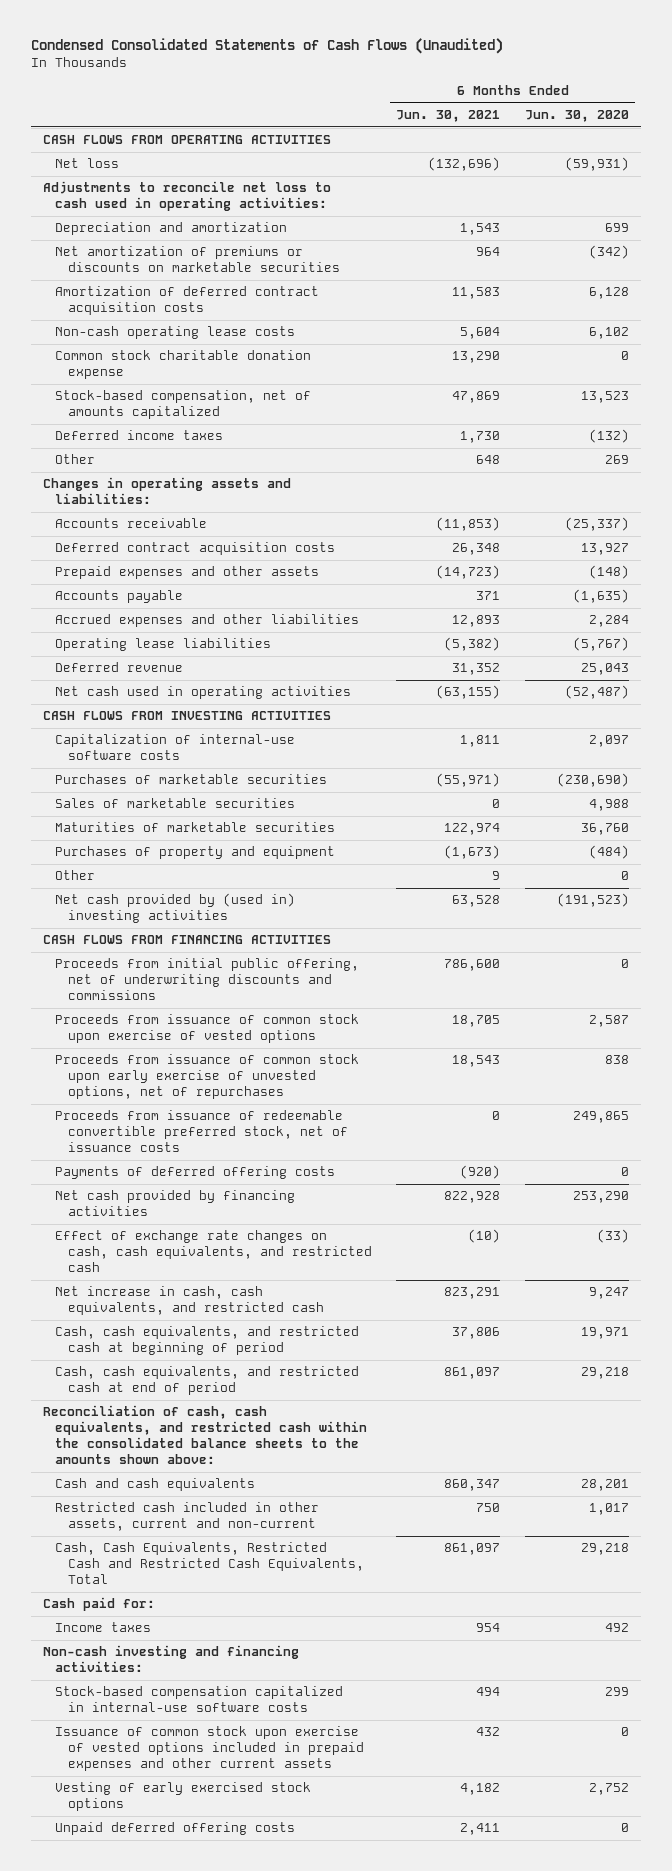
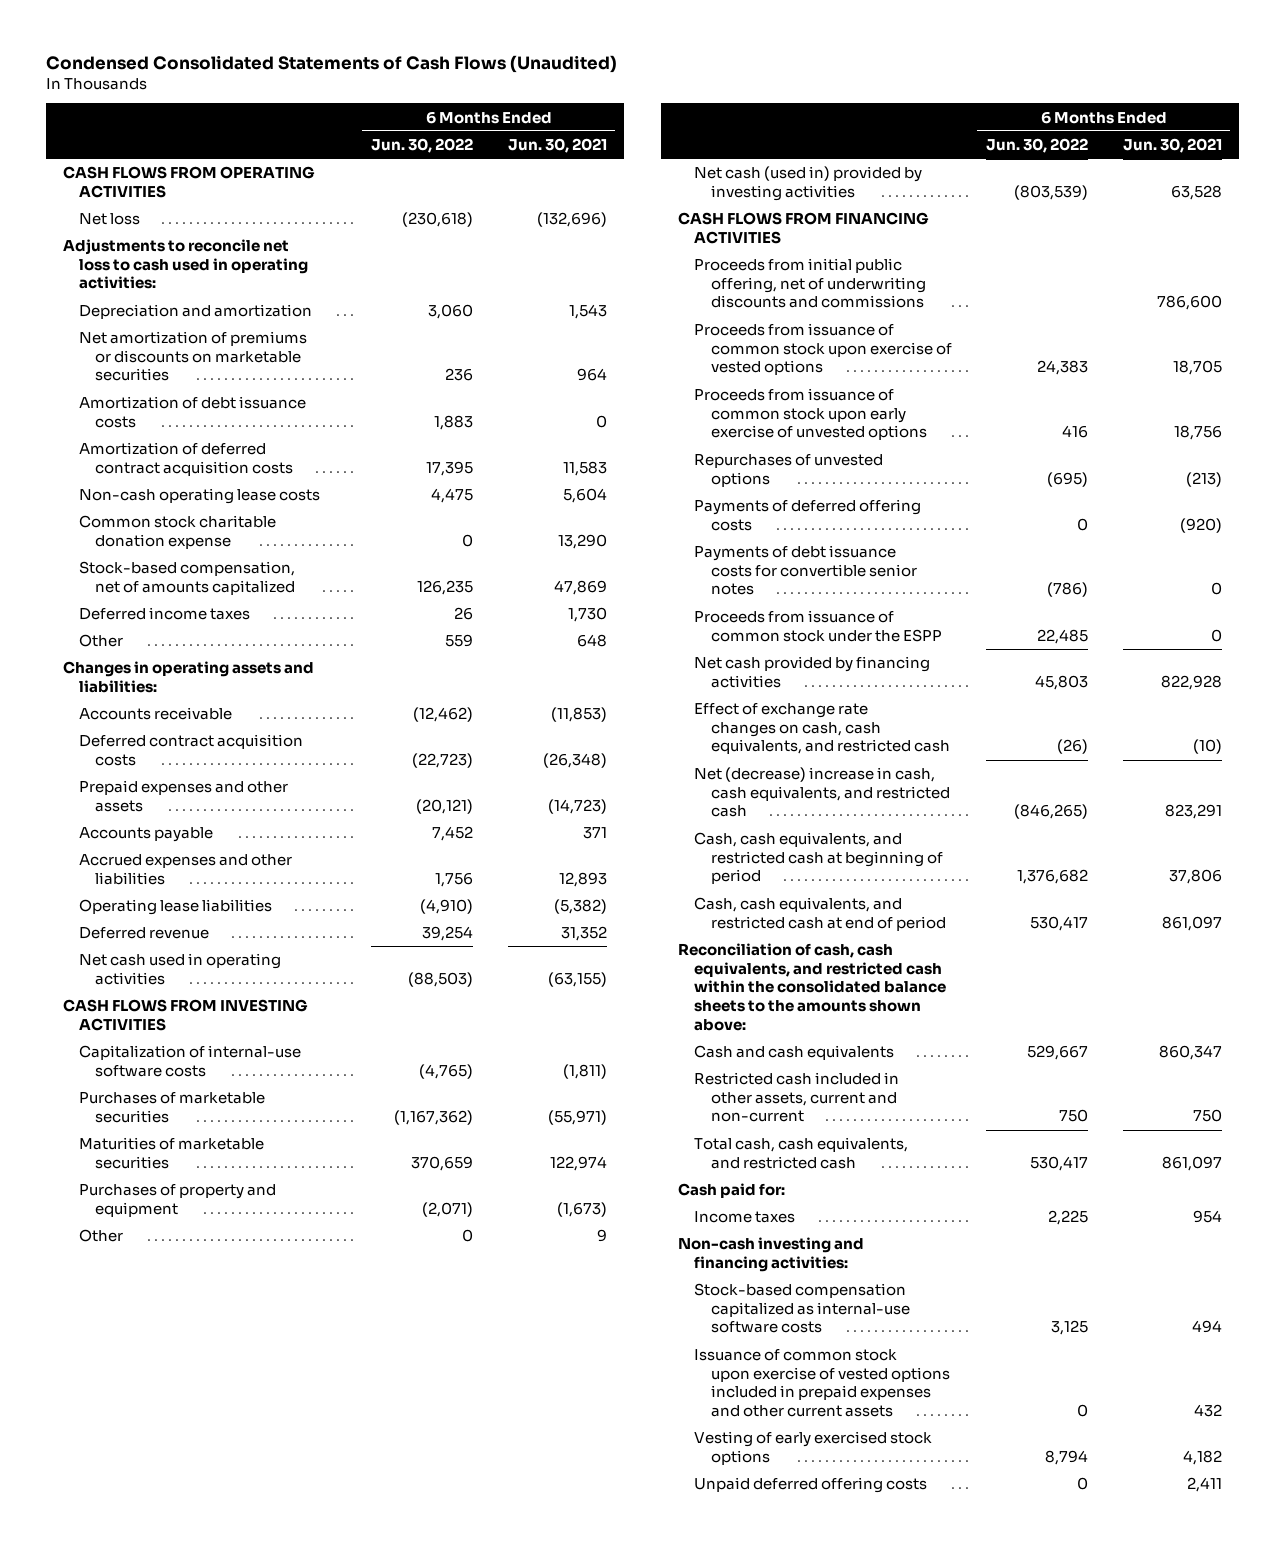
[524,110,629,123] Jun. 30, 2020 -> none
none -> [371,138,474,154] Jun. 30, 2022
none -> [79,396,307,428] Amortization of debt issuance costs
[452,543,501,556] 26,348 -> [542,752,607,768] (26,348)
[460,735,501,748] 1,811 -> [562,1063,607,1079] (1,811)
[55,798,296,809] Sales of marketable securities -> none
[55,893,296,924] Net cash provided by (used in) investing activities -> [694,166,923,201] Net cash (used in) provided by investing activities
[55,1110,348,1153] Proceeds from issuance of redeemable convertible preferred stock, net of issuance costs -> none
[55,1054,360,1100] Proceeds from issuance of common stock upon early exercise of unvested options, net of repurchases -> [694,388,927,441] Proceeds from issuance of common stock upon early exercise of unvested options
[452,1055,501,1068] 18,543 -> [1173,425,1222,441] 18,756
none -> [694,454,884,487] Repurchases of unvested options
none -> [694,545,917,596] Payments of debt issuance costs for convertible senior notes
none -> [694,610,942,642] Proceeds from issuance of common stock under the ESPP
[55,1286,324,1316] Net increase in cash, cash equivalents, and restricted cash -> [694,767,950,818] Net (decrease) increase in cash, cash equivalents, and restricted cash
[55,1542,364,1585] Cash, Cash Equivalents, Restricted Cash and Restricted Cash Equivalents, Total -> [694,1137,909,1169] Total cash, cash equivalents, and restricted cash
[55,1686,344,1713] Stock-based compensation capitalized in internal-use software costs -> [694,1283,910,1334] Stock-based compensation capitalized as internal-use software costs

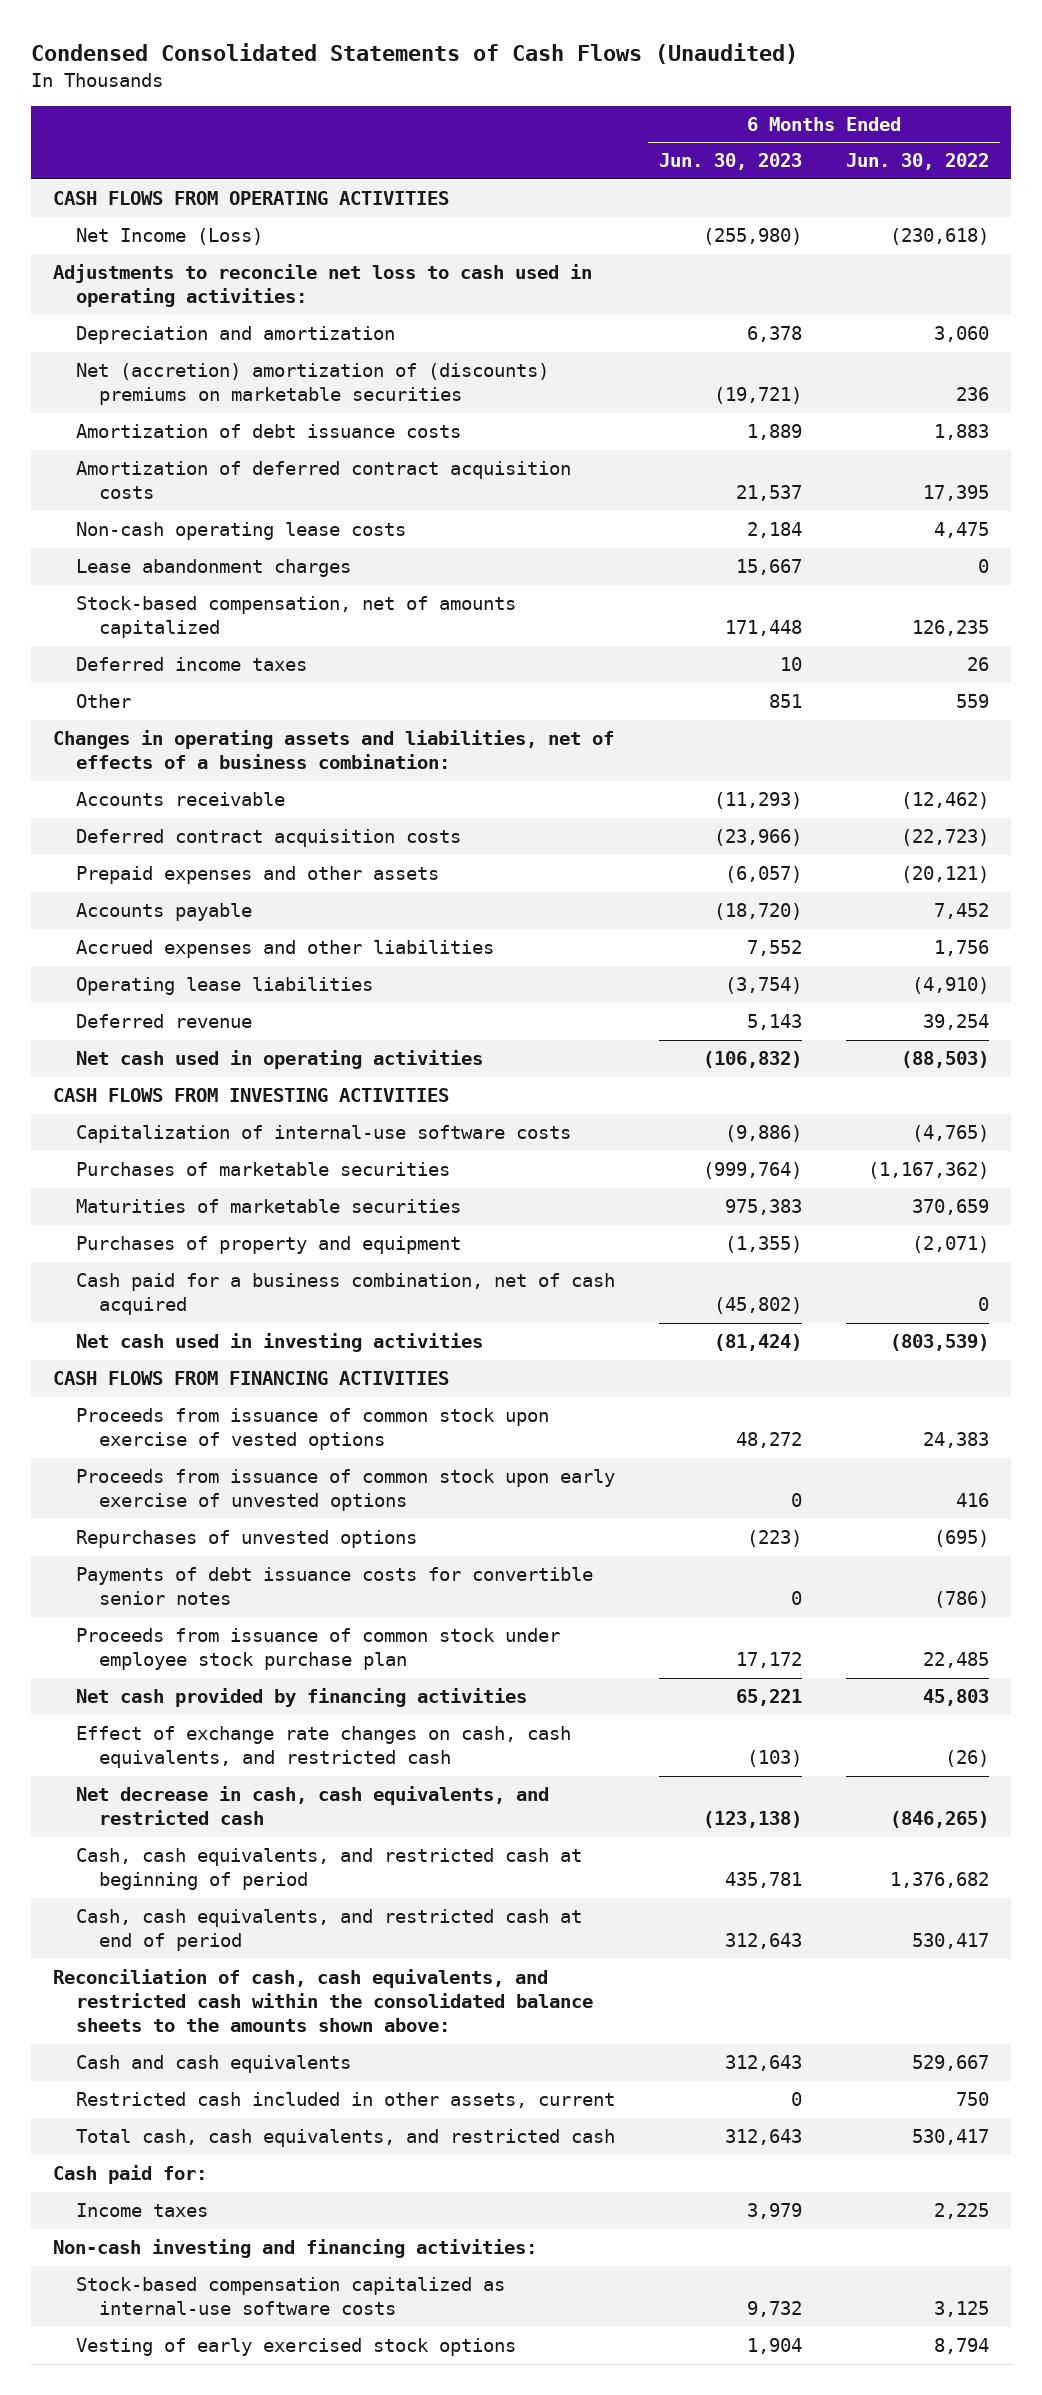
[507,138,607,154] Jun. 30, 2021 -> none
none -> [659,153,803,171] Jun. 30, 2023
[79,213,141,226] Net loss -> [76,228,264,246] Net Income (Loss)
[79,331,308,382] Net amortization of premiums or discounts on marketable securities -> [76,363,550,406] Net (accretion) amortization of (discounts) premiums on marketable securities
[79,515,277,549] Common stock charitable donation expense -> none
none -> [76,559,352,578] Lease abandonment charges
[63,661,315,693] Changes in operating assets and liabilities: -> [53,730,615,770] Changes in operating assets and liabilities, net of effects of a business combination:
[79,1229,124,1243] Other -> none
none -> [76,1273,616,1316] Cash paid for a business combination, net of cash acquired
[694,166,923,201] Net cash (used in) provided by investing activities -> [76,1333,484,1353] Net cash used in investing activities
[694,258,926,309] Proceeds from initial public offering, net of underwriting discounts and commissions -> none
[694,499,922,531] Payments of deferred offering costs -> none
[694,610,942,642] Proceeds from issuance of common stock under the ESPP -> [76,1628,561,1671] Proceeds from issuance of common stock under employee stock purchase plan
[694,767,950,818] Net (decrease) increase in cash, cash equivalents, and restricted cash -> [76,1786,550,1826] Net decrease in cash, cash equivalents, and restricted cash
[694,1072,900,1123] Restricted cash included in other assets, current and non-current -> [76,2092,616,2109] Restricted cash included in other assets, current
[694,1349,950,1417] Issuance of common stock upon exercise of vested options included in prepaid expenses and other current assets -> none
[694,1477,928,1494] Unpaid deferred offering costs -> none

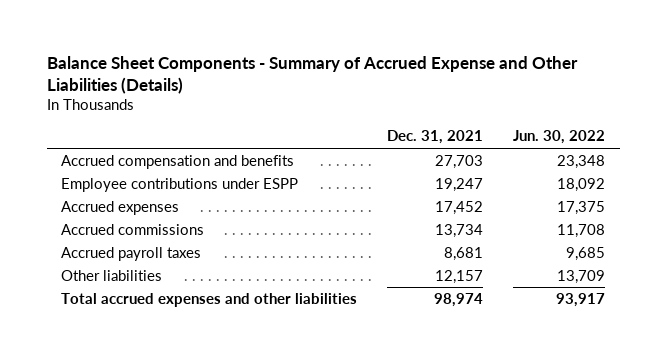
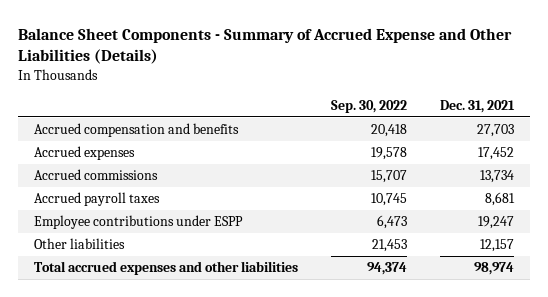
[512,130,605,145] Jun. 30, 2022 -> none
none -> [331,100,408,114] Sep. 30, 2022
[61,177,299,192] Employee contributions under ESPP -> [34,215,244,230] Employee contributions under ESPP

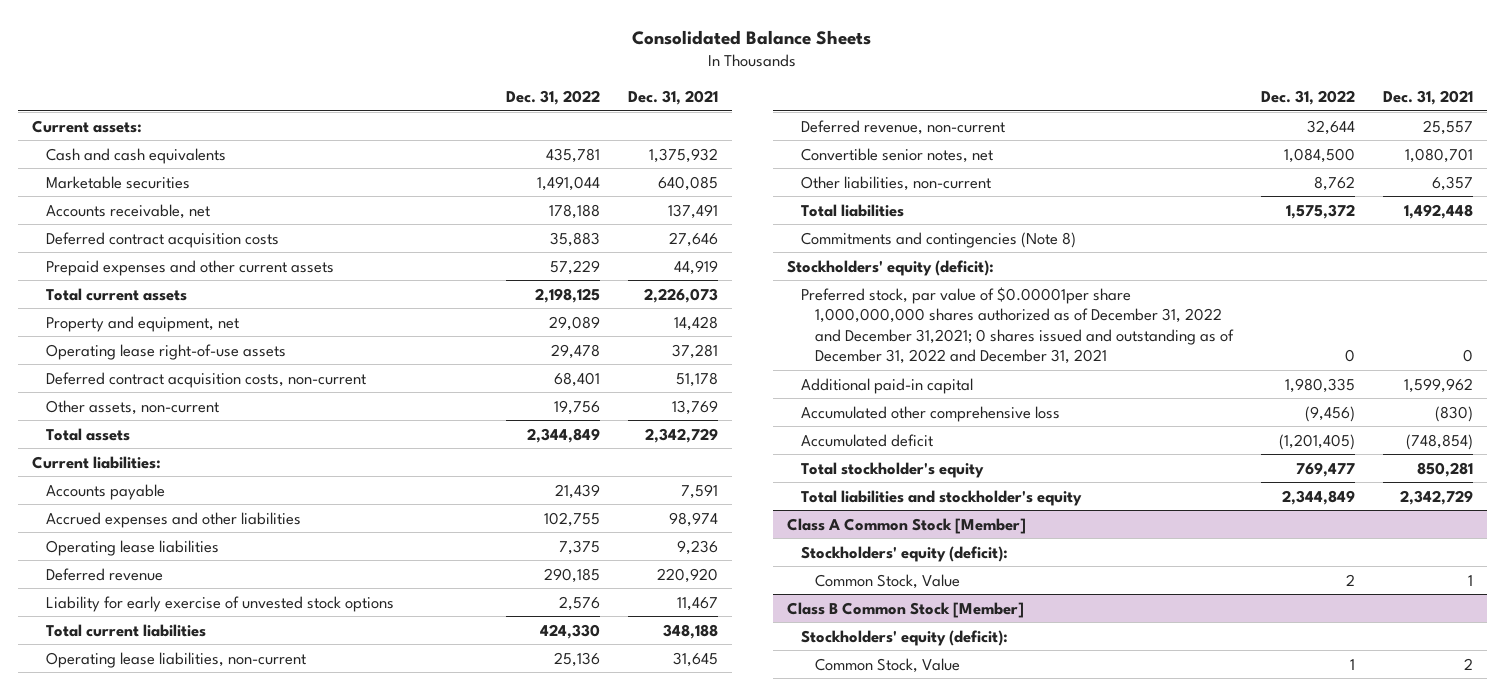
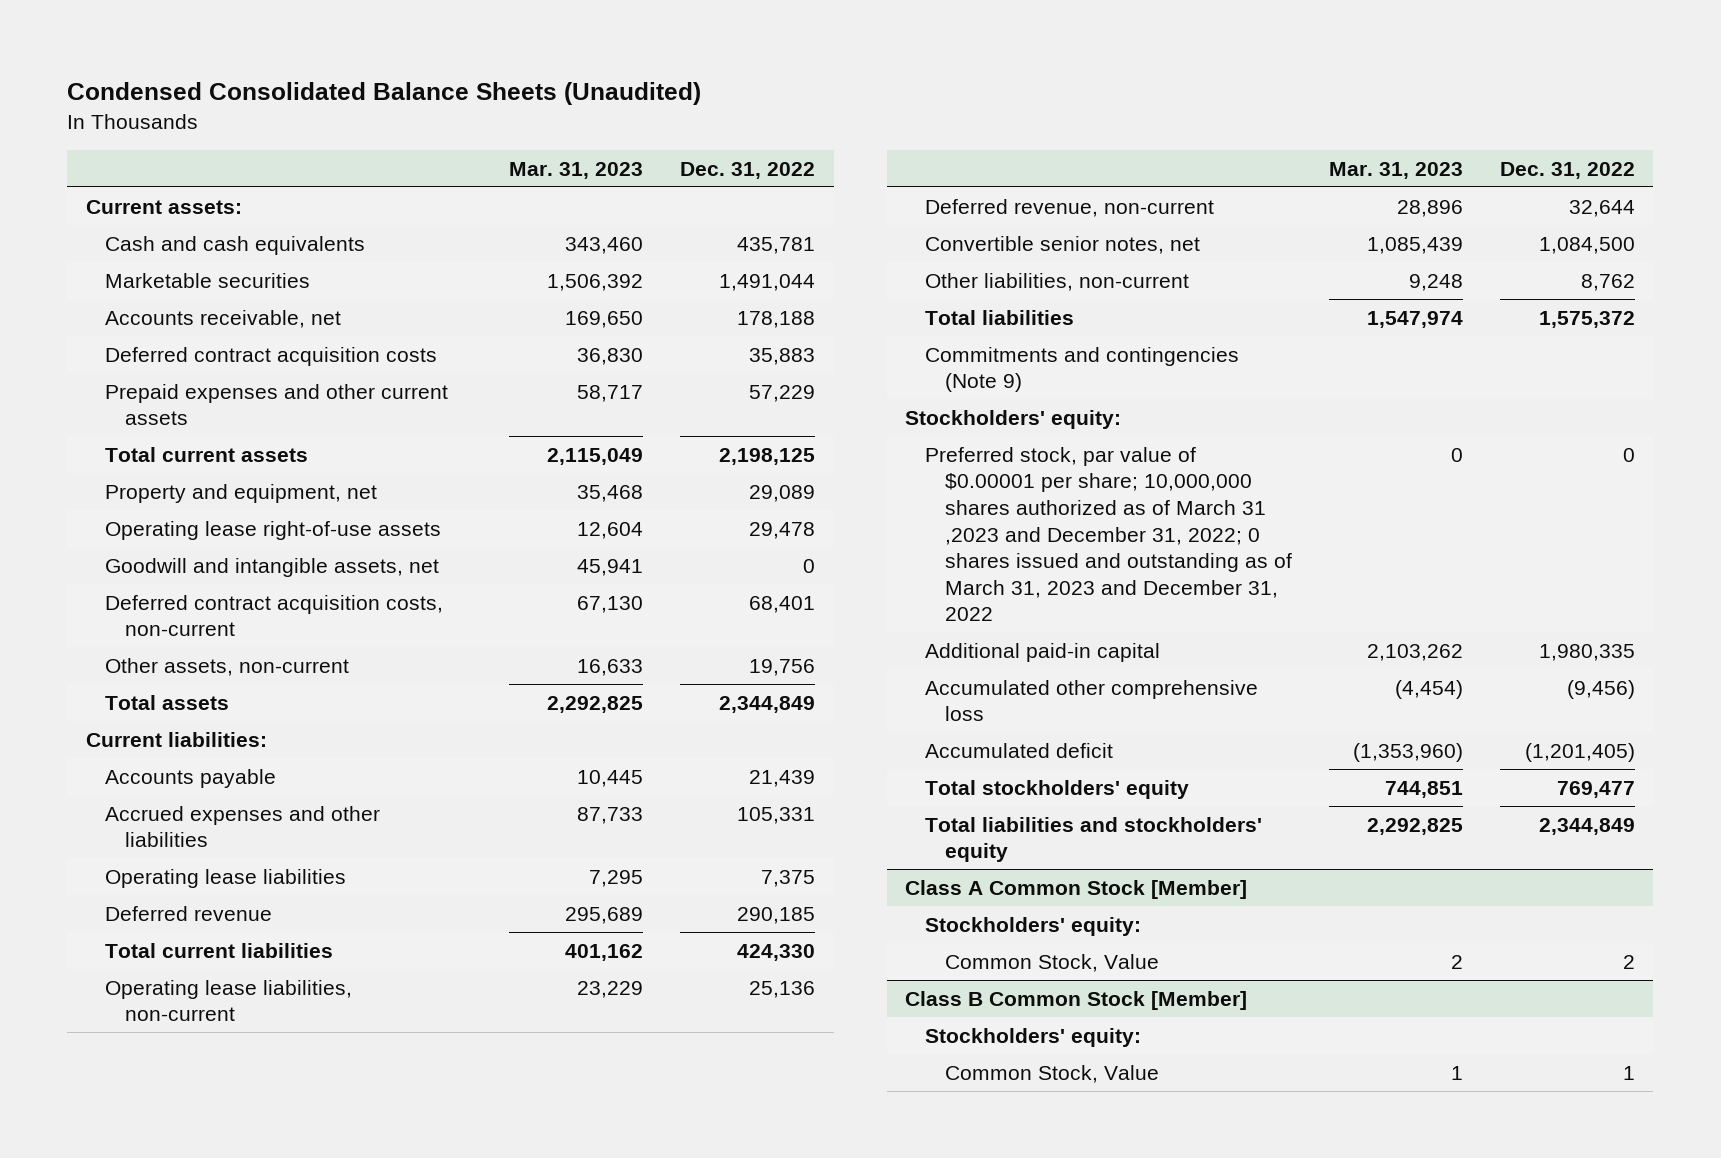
[632,29,872,45] Consolidated Balance Sheets -> [67,82,702,106] Condensed Consolidated Balance Sheets (Unaudited)
[628,90,719,106] Dec. 31, 2021 -> none
none -> [509,161,644,179] Mar. 31, 2023
none -> [105,557,440,577] Goodwill and intangible assets, net
[544,511,601,527] 102,755 -> [737,806,816,824] 105,331
[46,595,395,612] Liability for early exercise of unvested stock options -> none
[801,231,1077,248] Commitments and contingencies (Note 8) -> [925,346,1240,393] Commitments and contingencies (Note 9)
[786,259,994,276] Stockholders' equity (deficit): -> [905,409,1122,429] Stockholders' equity:
[801,286,1235,365] Preferred stock, par value of $0.00001per share 1,000,000,000 shares authorized as of December 31, 2022 and December 31,2021; 0 shares issued and outstanding as of December 31, 2022 and December 31, 2021 -> [925,446,1292,622] Preferred stock, par value of $0.00001 per share; 10,000,000 shares authorized as of March 31 ,2023 and December 31, 2022; 0 shares issued and outstanding as of March 31, 2023 and December 31, 2022
[801,461,985,478] Total stockholder's equity -> [925,779,1190,799] Total stockholders' equity
[801,489,1083,506] Total liabilities and stockholder's equity -> [925,816,1263,863] Total liabilities and stockholders' equity
[801,545,1009,562] Stockholders' equity (deficit): -> [925,916,1142,936] Stockholders' equity:
[801,629,1009,646] Stockholders' equity (deficit): -> [925,1027,1142,1047] Stockholders' equity:

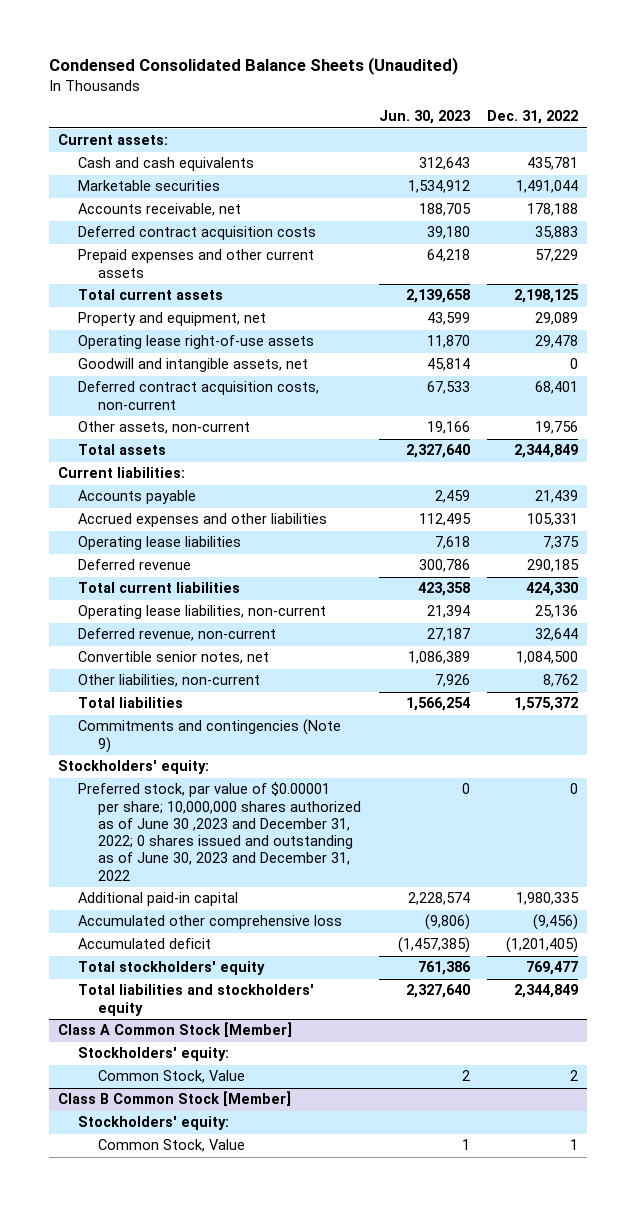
[509,161,644,179] Mar. 31, 2023 -> none
none -> [378,110,471,125] Jun. 30, 2023
[925,446,1292,622] Preferred stock, par value of $0.00001 per share; 10,000,000 shares authorized as of March 31 ,2023 and December 31, 2022; 0 shares issued and outstanding as of March 31, 2023 and December 31, 2022 -> [77,782,362,881] Preferred stock, par value of $0.00001 per share; 10,000,000 shares authorized as of June 30 ,2023 and December 31, 2022; 0 shares issued and outstanding as of June 30, 2023 and December 31, 2022

